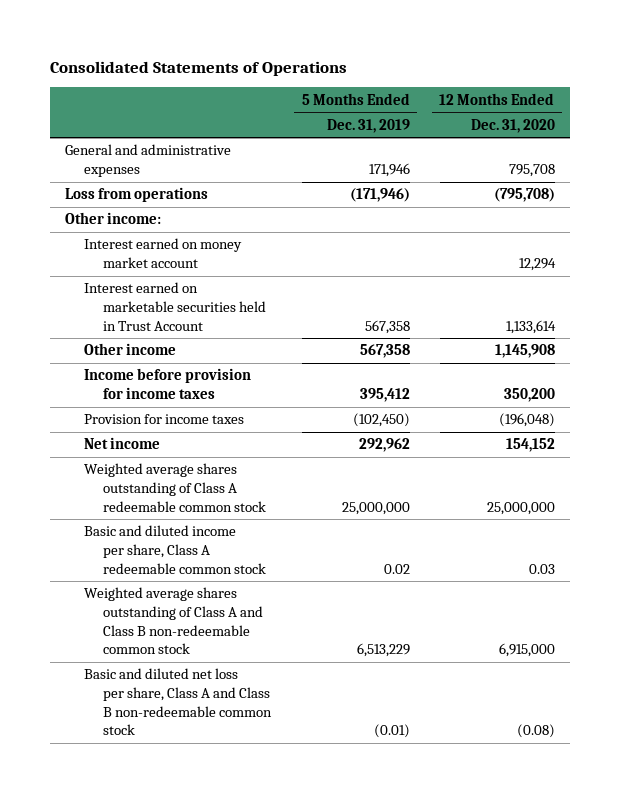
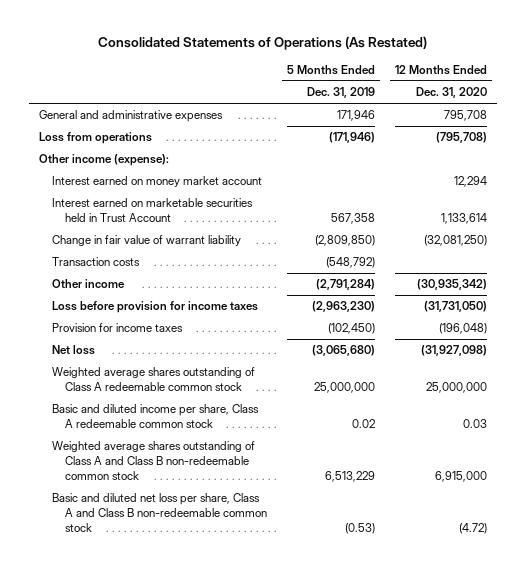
[49,60,347,76] Consolidated Statements of Operations -> [98,35,428,50] Consolidated Statements of Operations (As Restated)
[65,212,162,225] Other income: -> [38,154,169,167] Other income (expense):
none -> [52,235,242,247] Change in fair value of warrant liability
none -> [52,257,141,267] Transaction costs
[359,344,410,359] 567,358 -> [316,279,376,291] (2,791,284)
[494,344,555,359] 1,145,908 -> [417,279,488,291] (30,935,342)
[84,368,252,400] Income before provision for income taxes -> [52,301,259,314] Loss before provision for income taxes
[359,388,410,403] 395,412 -> [312,301,376,313] (2,963,230)
[503,388,555,403] 350,200 -> [424,301,488,313] (31,731,050)
[84,437,161,450] Net income -> [52,345,96,356] Net loss
[358,438,410,453] 292,962 -> [312,345,376,357] (3,065,680)
[505,438,555,453] 154,152 -> [421,345,488,357] (31,927,098)
[373,724,410,739] (0.01) -> [345,523,376,535] (0.53)
[516,724,555,739] (0.08) -> [459,523,488,535] (4.72)

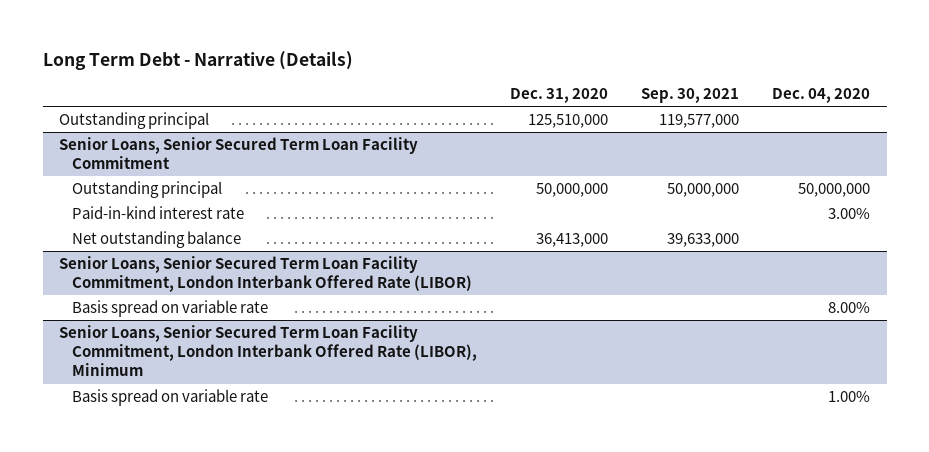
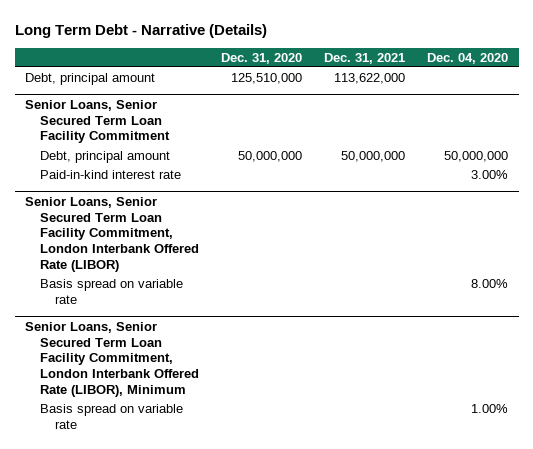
[641,88,740,104] Sep. 30, 2021 -> none
none -> [323,52,405,64] Dec. 31, 2021
[59,112,210,130] Outstanding principal -> [25,73,156,86] Debt, principal amount
[72,181,223,199] Outstanding principal -> [40,151,171,164] Debt, principal amount
[72,231,242,249] Net outstanding balance -> none

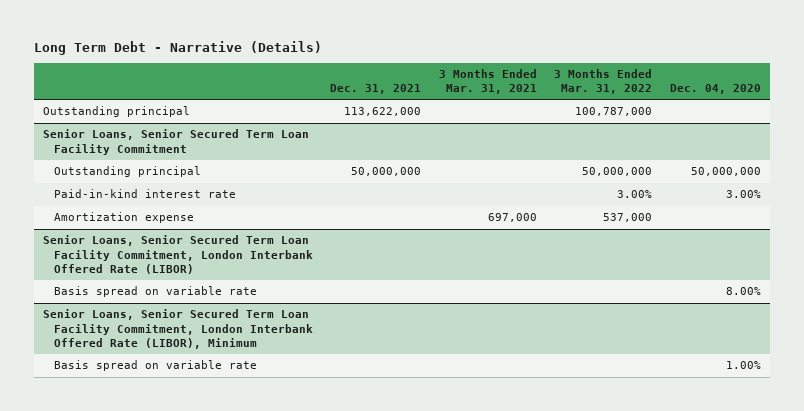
[220,52,302,64] Dec. 31, 2020 -> none
none -> [438,68,537,95] 3 Months Ended Mar. 31, 2021
none -> [554,68,653,95] 3 Months Ended Mar. 31, 2022
[25,73,156,86] Debt, principal amount -> [43,106,191,118] Outstanding principal
[40,151,171,164] Debt, principal amount -> [53,166,201,178] Outstanding principal
none -> [53,212,194,224] Amortization expense

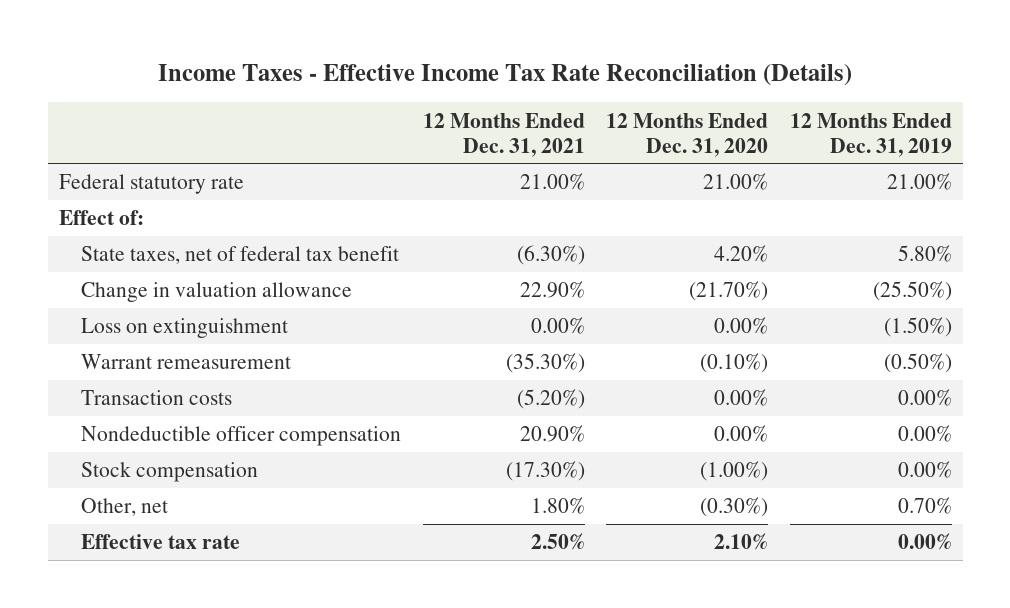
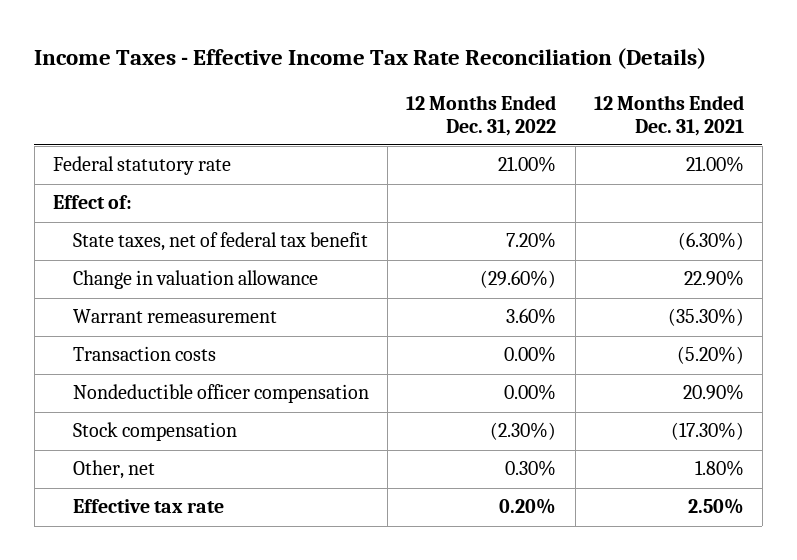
[606,112,769,157] 12 Months Ended Dec. 31, 2020 -> none
[789,112,952,157] 12 Months Ended Dec. 31, 2019 -> none
none -> [406,94,557,136] 12 Months Ended Dec. 31, 2022
[80,318,288,339] Loss on extinguishment -> none

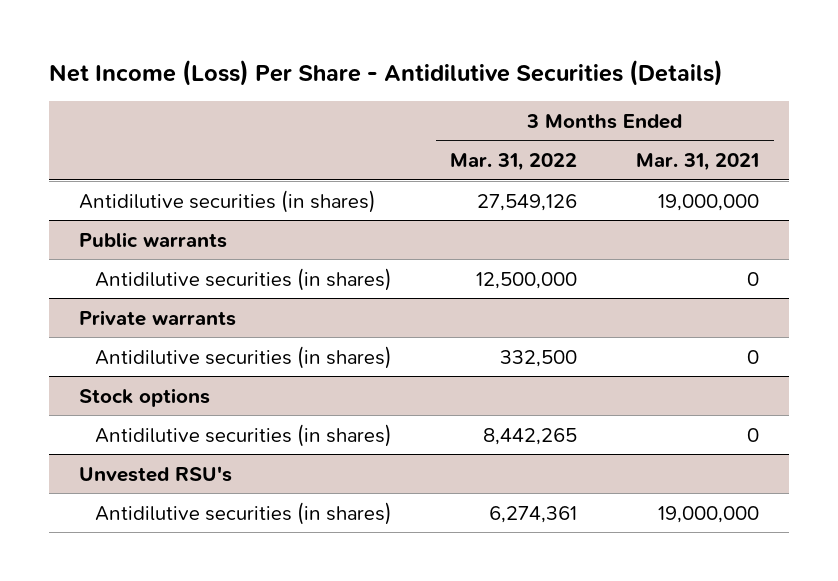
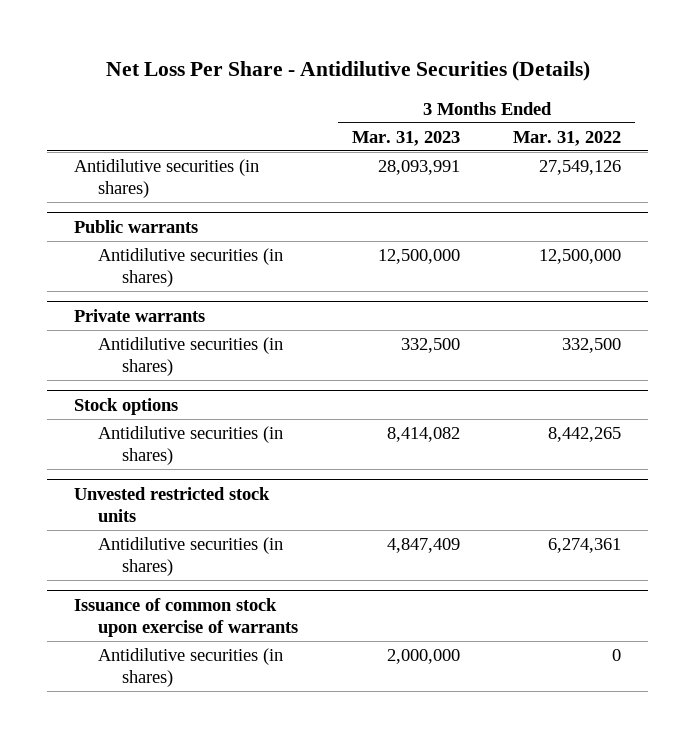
[49,59,724,86] Net Income (Loss) Per Share - Antidilutive Securities (Details) -> [105,61,590,82] Net Loss Per Share - Antidilutive Securities (Details)
[636,153,760,172] Mar. 31, 2021 -> none
none -> [351,130,460,146] Mar. 31, 2023
[78,465,232,482] Unvested RSU's -> [74,487,271,523] Unvested restricted stock units
none -> [74,598,299,638] Issuance of common stock upon exercise of warrants
none -> [98,648,284,688] Antidilutive securities (in shares)

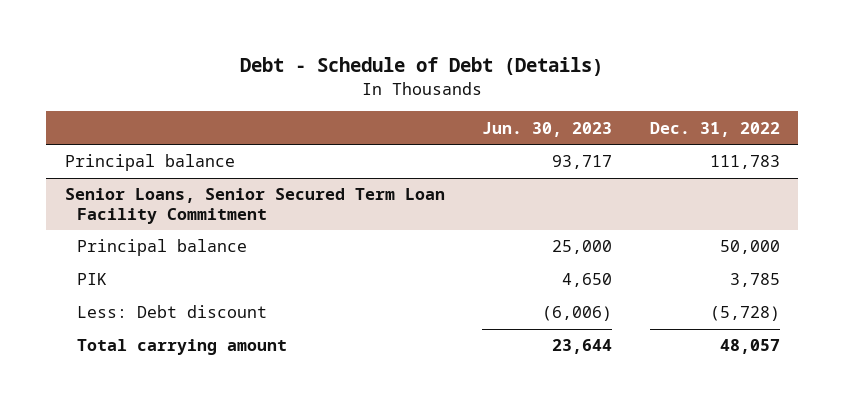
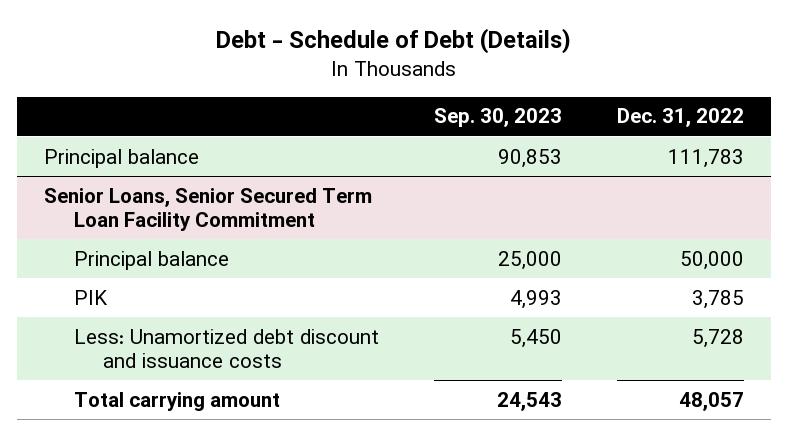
[482,121,613,137] Jun. 30, 2023 -> none
none -> [433,108,562,128] Sep. 30, 2023
[77,305,268,319] Less: Debt discount -> none
none -> [73,328,379,368] Less: Unamortized debt discount and issuance costs

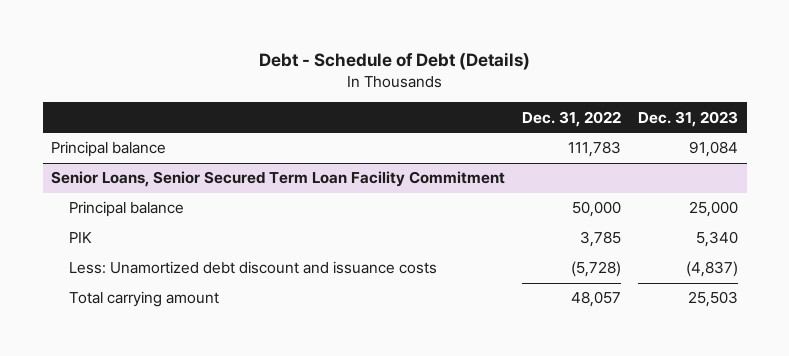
[433,108,562,128] Sep. 30, 2023 -> none
none -> [638,110,739,127] Dec. 31, 2023
[691,328,744,348] 5,728 -> [571,261,622,278] (5,728)

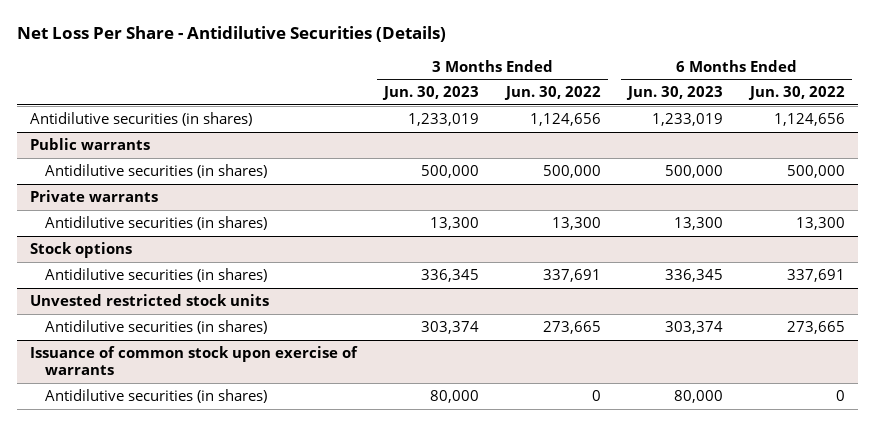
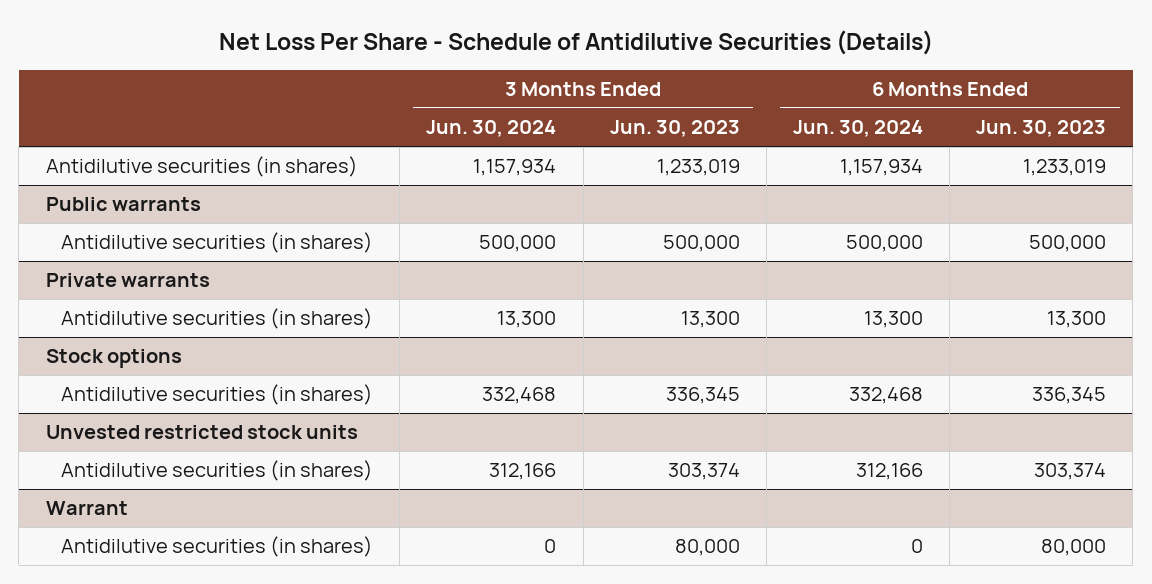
[16,26,446,43] Net Loss Per Share - Antidilutive Securities (Details) -> [218,29,933,55] Net Loss Per Share - Schedule of Antidilutive Securities (Details)
[504,86,602,101] Jun. 30, 2022 -> none
[748,86,846,101] Jun. 30, 2022 -> none
none -> [426,120,557,138] Jun. 30, 2024
none -> [792,120,923,138] Jun. 30, 2024
[30,345,359,376] Issuance of common stock upon exercise of warrants -> [45,501,128,516] Warrant

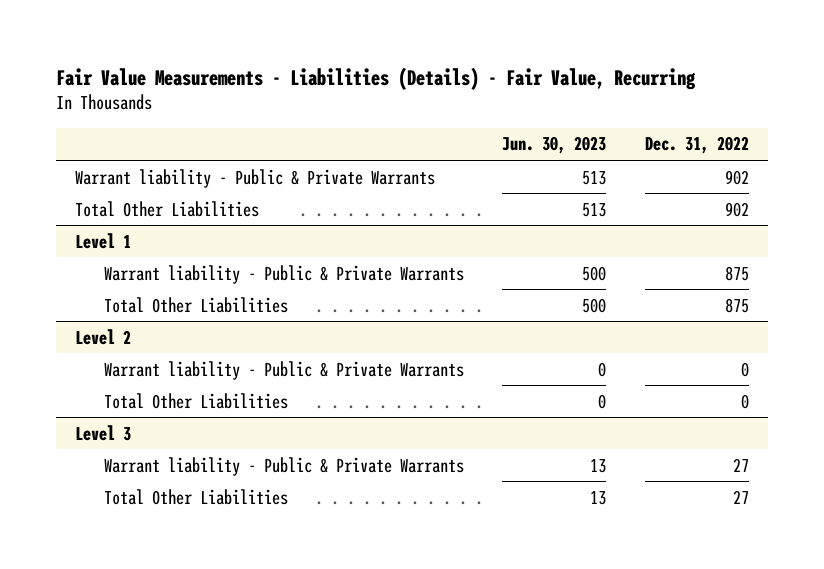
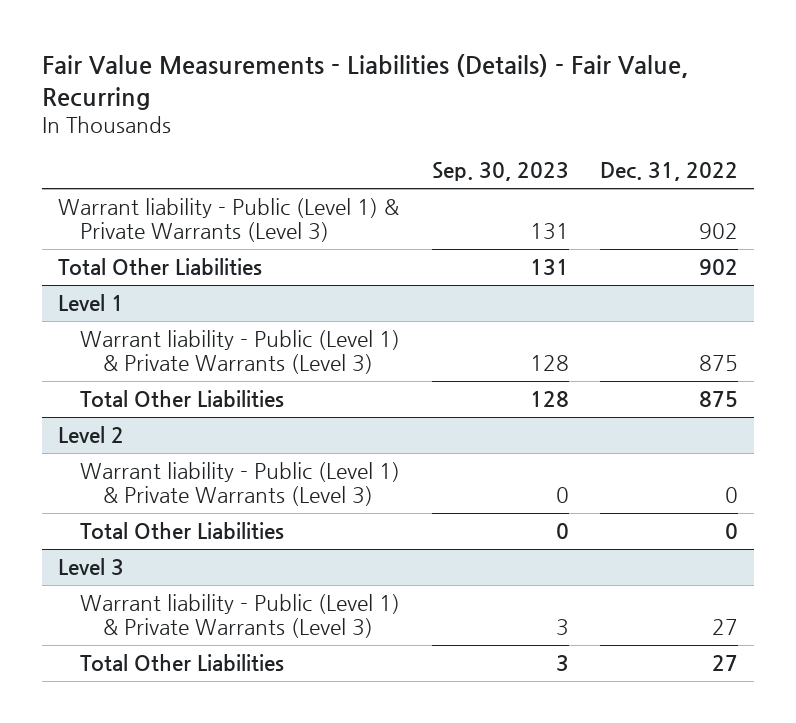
[502,136,607,155] Jun. 30, 2023 -> none
none -> [431,162,569,182] Sep. 30, 2023
[75,168,436,188] Warrant liability - Public & Private Warrants -> [57,198,399,242] Warrant liability - Public (Level 1) & Private Warrants (Level 3)
[103,264,464,284] Warrant liability - Public & Private Warrants -> [80,330,401,374] Warrant liability - Public (Level 1) & Private Warrants (Level 3)
[103,360,464,380] Warrant liability - Public & Private Warrants -> [80,462,401,506] Warrant liability - Public (Level 1) & Private Warrants (Level 3)
[103,456,464,476] Warrant liability - Public & Private Warrants -> [80,594,401,638] Warrant liability - Public (Level 1) & Private Warrants (Level 3)

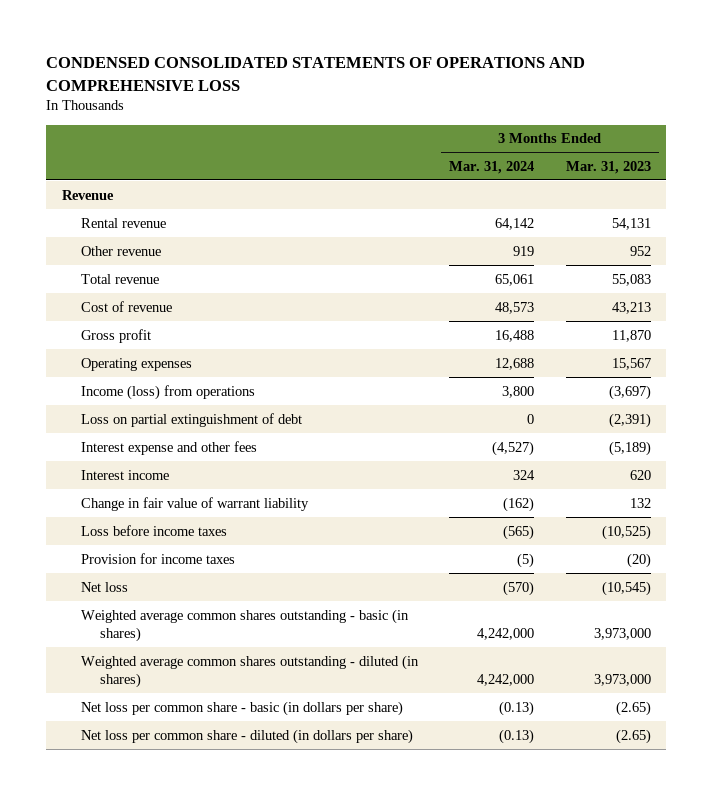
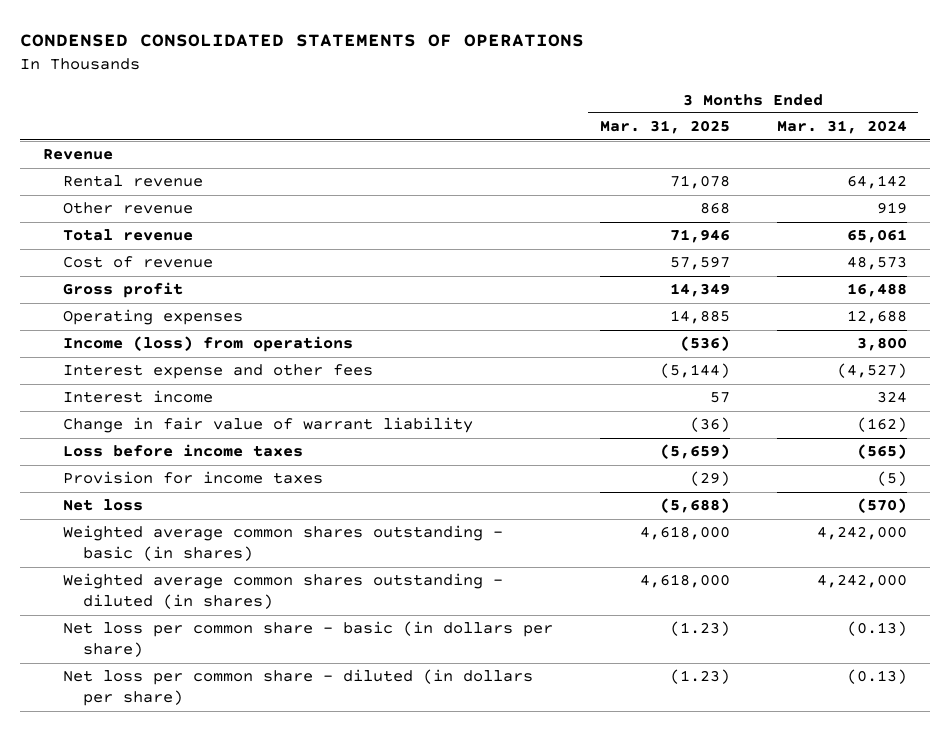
[45,57,585,91] CONDENSED CONSOLIDATED STATEMENTS OF OPERATIONS AND COMPREHENSIVE LOSS -> [19,34,584,48] CONDENSED CONSOLIDATED STATEMENTS OF OPERATIONS
[565,160,651,174] Mar. 31, 2023 -> none
none -> [599,120,730,135] Mar. 31, 2025
[80,412,302,427] Loss on partial extinguishment of debt -> none

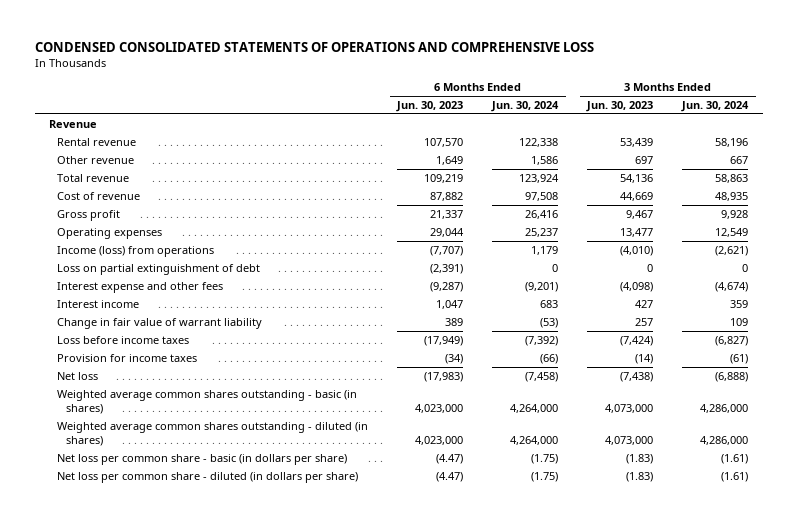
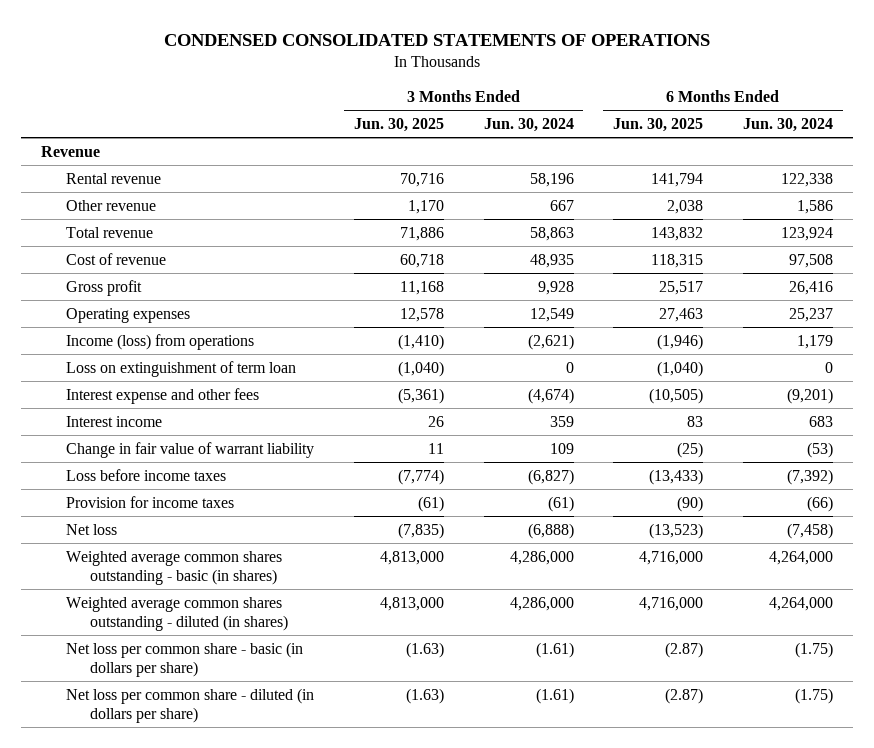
[34,42,594,53] CONDENSED CONSOLIDATED STATEMENTS OF OPERATIONS AND COMPREHENSIVE LOSS -> [164,33,711,46] CONDENSED CONSOLIDATED STATEMENTS OF OPERATIONS
[396,101,464,113] Jun. 30, 2023 -> none
[586,101,654,113] Jun. 30, 2023 -> none
none -> [353,117,444,132] Jun. 30, 2025
none -> [613,117,704,132] Jun. 30, 2025
[57,263,261,275] Loss on partial extinguishment of debt -> [65,360,296,377] Loss on extinguishment of term loan

